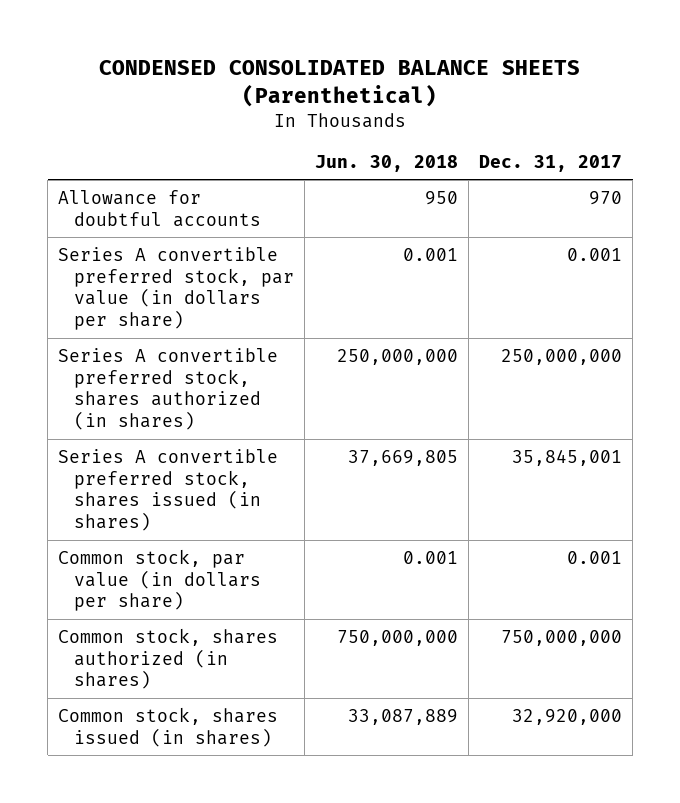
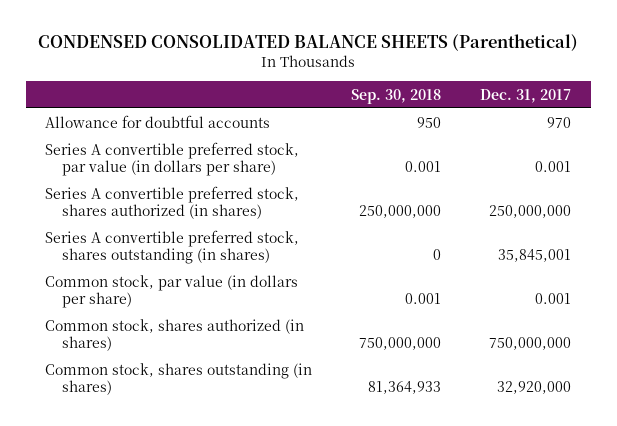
[315,154,459,172] Jun. 30, 2018 -> none
none -> [351,88,442,104] Sep. 30, 2018
[58,448,279,532] Series A convertible preferred stock, shares issued (in shares) -> [45,229,300,264] Series A convertible preferred stock, shares outstanding (in shares)
[58,706,279,747] Common stock, shares issued (in shares) -> [45,362,313,395] Common stock, shares outstanding (in shares)

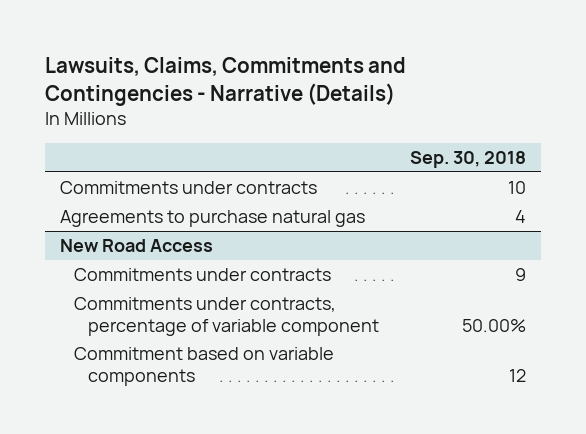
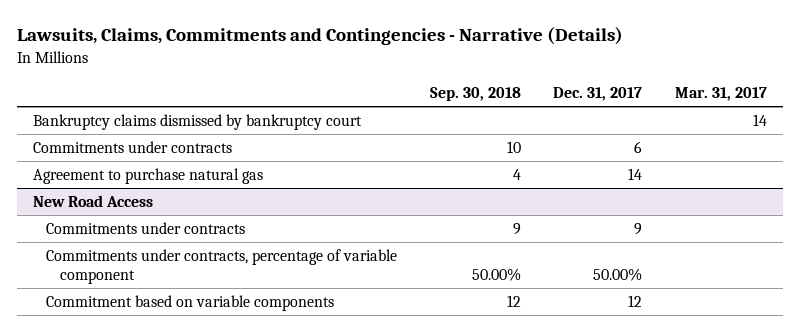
none -> [553,87,643,102] Dec. 31, 2017
none -> [674,87,767,102] Mar. 31, 2017
none -> [32,113,362,130] Bankruptcy claims dismissed by bankruptcy court
[60,209,366,227] Agreements to purchase natural gas -> [32,167,263,184] Agreement to purchase natural gas

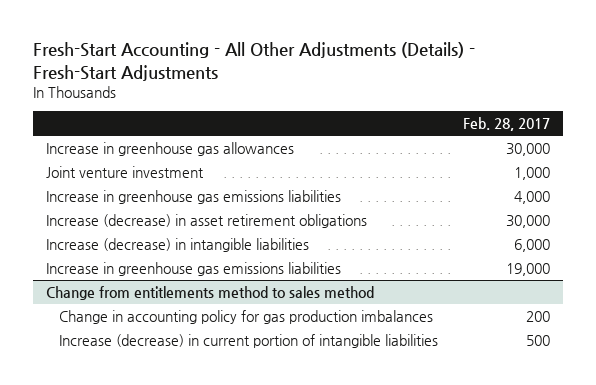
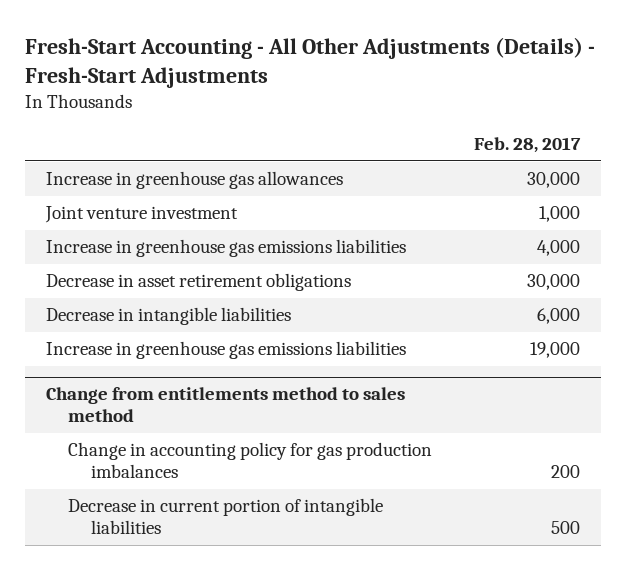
[46,214,368,229] Increase (decrease) in asset retirement obligations -> [45,273,351,292] Decrease in asset retirement obligations
[46,238,310,253] Increase (decrease) in intangible liabilities -> [45,307,291,326] Decrease in intangible liabilities
[58,334,438,349] Increase (decrease) in current portion of intangible liabilities -> [68,498,384,535] Decrease in current portion of intangible liabilities

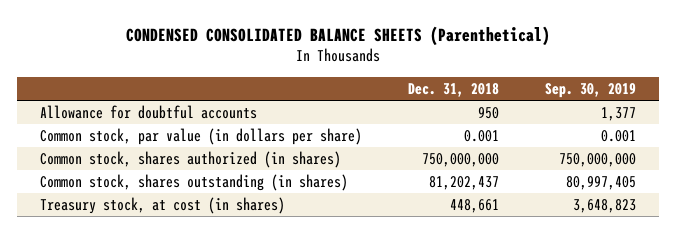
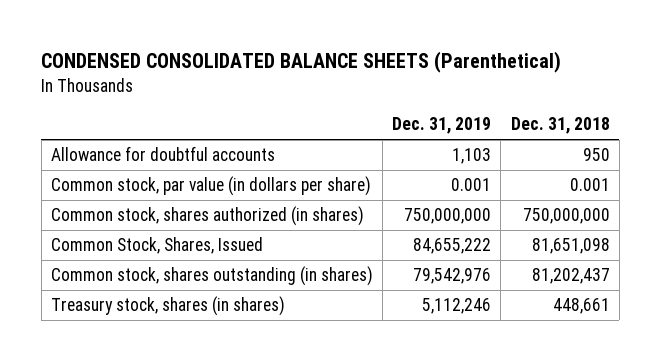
[544,82,636,98] Sep. 30, 2019 -> none
none -> [392,117,492,135] Dec. 31, 2019
none -> [50,237,263,255] Common Stock, Shares, Issued
[39,197,285,215] Treasury stock, at cost (in shares) -> [50,296,285,317] Treasury stock, shares (in shares)

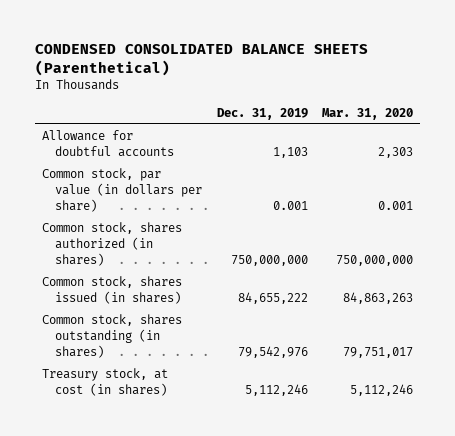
[510,117,610,135] Dec. 31, 2018 -> none
none -> [321,107,413,120] Mar. 31, 2020
[50,237,263,255] Common Stock, Shares, Issued -> [42,276,183,305] Common stock, shares issued (in shares)
[50,296,285,317] Treasury stock, shares (in shares) -> [42,368,169,397] Treasury stock, at cost (in shares)

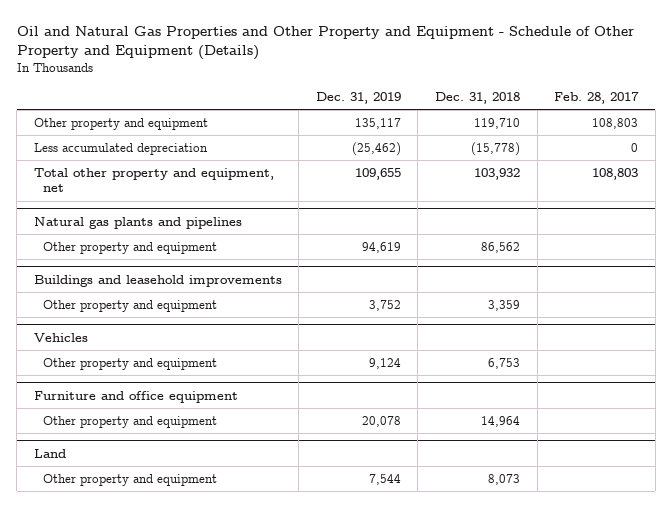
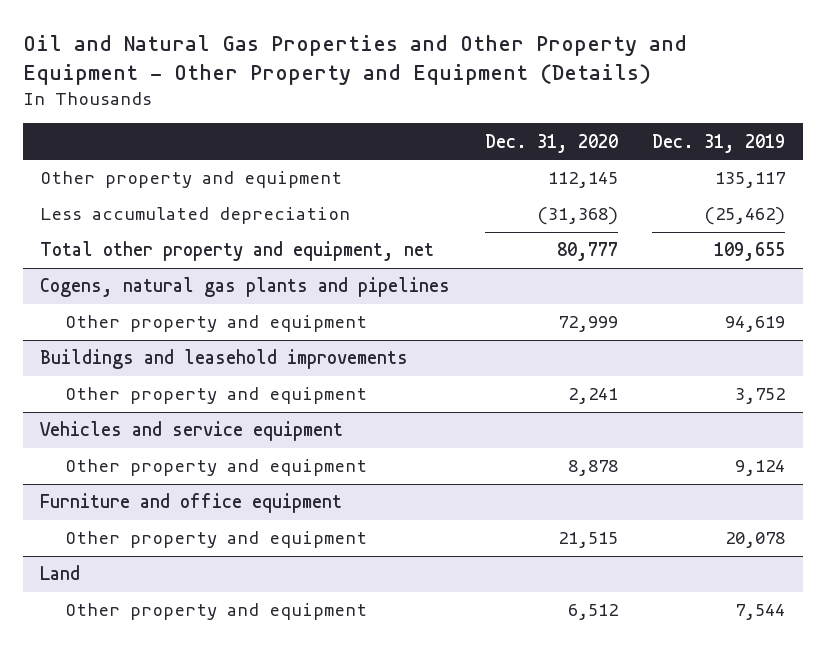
[16,25,634,60] Oil and Natural Gas Properties and Other Property and Equipment - Schedule of Other Property and Equipment (Details) -> [22,35,687,86] Oil and Natural Gas Properties and Other Property and Equipment - Other Property and Equipment (Details)
[435,91,521,104] Dec. 31, 2018 -> none
[554,91,640,104] Feb. 28, 2017 -> none
none -> [484,133,618,153] Dec. 31, 2020
[33,216,242,229] Natural gas plants and pipelines -> [39,277,450,298] Cogens, natural gas plants and pipelines
[33,332,88,342] Vehicles -> [39,421,343,442] Vehicles and service equipment

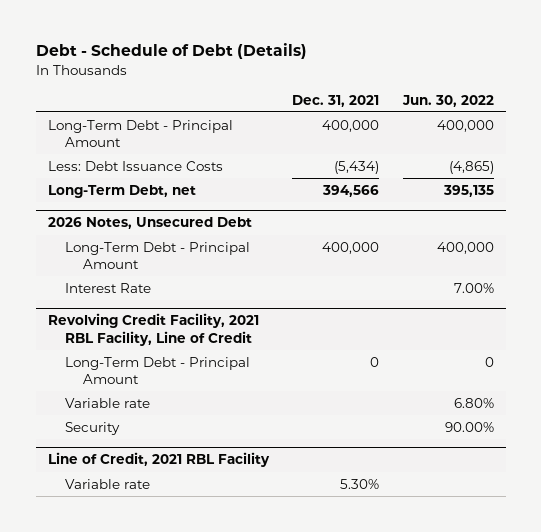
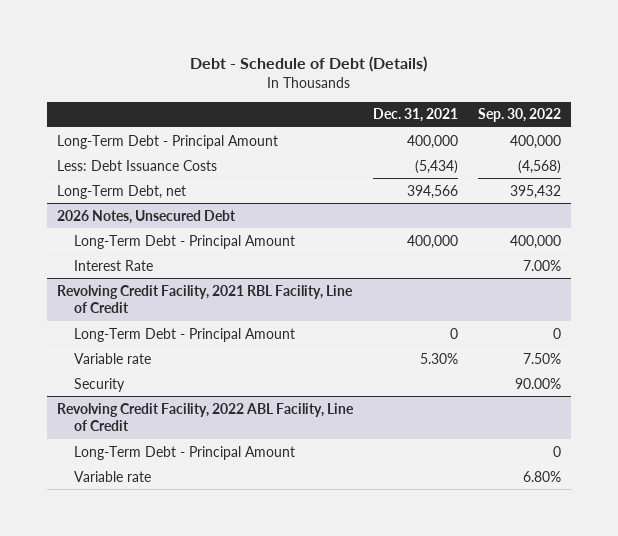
[401,94,494,107] Jun. 30, 2022 -> none
none -> [478,108,562,123] Sep. 30, 2022
[65,397,151,408] Variable rate -> none
[47,452,270,468] Line of Credit, 2021 RBL Facility -> none
[65,421,121,435] Security -> [74,377,126,392] Security
none -> [57,402,355,432] Revolving Credit Facility, 2022 ABL Facility, Line of Credit
none -> [74,445,296,460] Long-Term Debt - Principal Amount
none -> [74,470,152,482] Variable rate

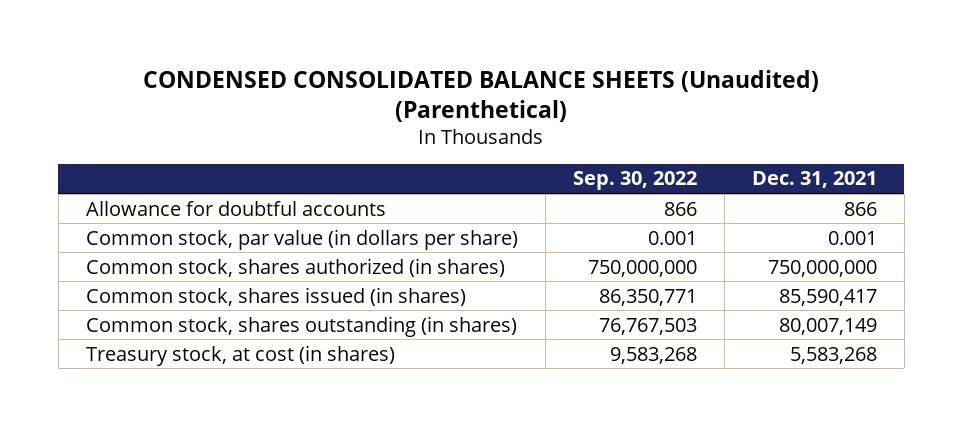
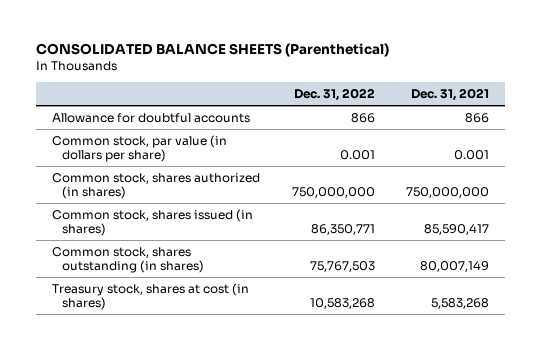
[143,70,820,123] CONDENSED CONSOLIDATED BALANCE SHEETS (Unaudited) (Parenthetical) -> [36,43,390,58] CONSOLIDATED BALANCE SHEETS (Parenthetical)
[572,171,697,191] Sep. 30, 2022 -> none
none -> [293,88,375,102] Dec. 31, 2022
[85,344,395,366] Treasury stock, at cost (in shares) -> [51,282,249,311] Treasury stock, shares at cost (in shares)

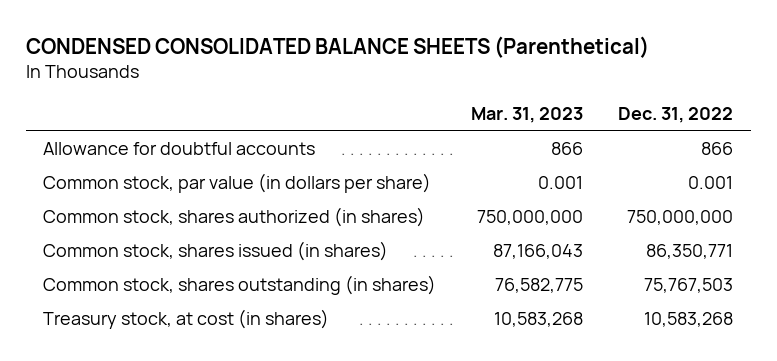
[36,43,390,58] CONSOLIDATED BALANCE SHEETS (Parenthetical) -> [25,35,649,58] CONDENSED CONSOLIDATED BALANCE SHEETS (Parenthetical)
[411,88,490,102] Dec. 31, 2021 -> none
none -> [471,106,584,123] Mar. 31, 2023
[51,282,249,311] Treasury stock, shares at cost (in shares) -> [43,308,330,329] Treasury stock, at cost (in shares)

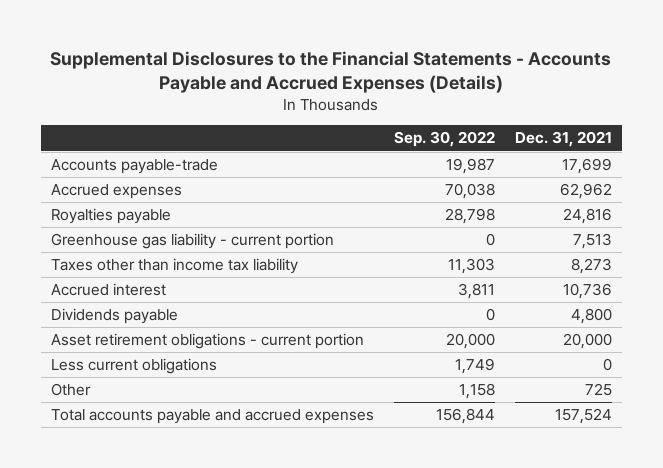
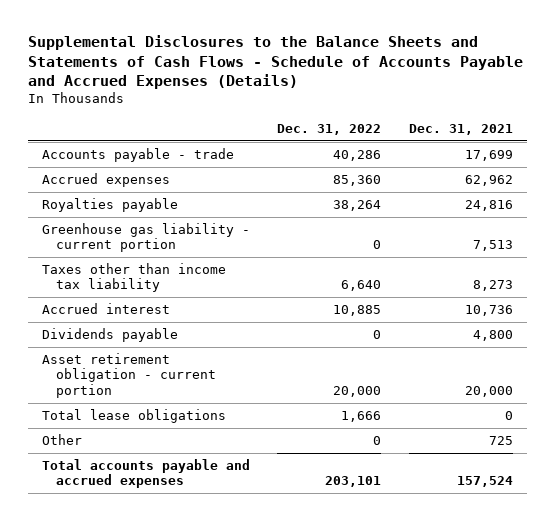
[50,50,612,93] Supplemental Disclosures to the Financial Statements - Accounts Payable and Accrued Expenses (Details) -> [27,35,523,90] Supplemental Disclosures to the Balance Sheets and Statements of Cash Flows - Schedule of Accounts Payable and Accrued Expenses (Details)
[393,131,495,148] Sep. 30, 2022 -> none
none -> [277,124,382,136] Dec. 31, 2022
[50,159,218,175] Accounts payable-trade -> [41,147,234,162] Accounts payable - trade
[50,333,364,350] Asset retirement obligations - current portion -> [41,352,217,399] Asset retirement obligation - current portion
[50,358,217,375] Less current obligations -> [41,408,226,423] Total lease obligations

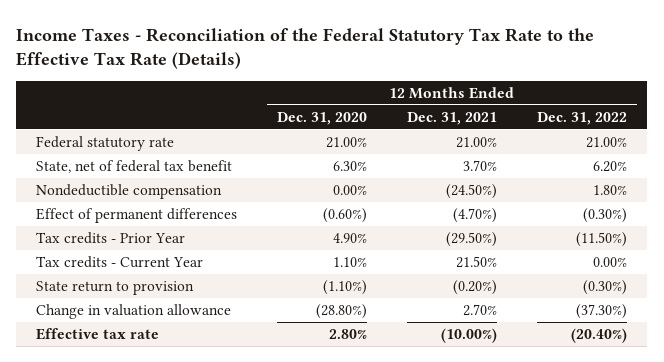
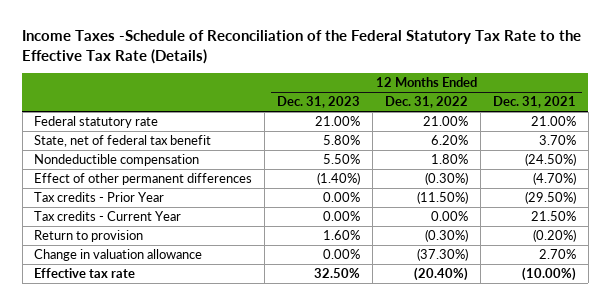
[16,27,595,70] Income Taxes - Reconciliation of the Federal Statutory Tax Rate to the Effective Tax Rate (Details) -> [22,30,582,64] Income Taxes -Schedule of Reconciliation of the Federal Statutory Tax Rate to the Effective Tax Rate (Details)
[277,111,368,125] Dec. 31, 2020 -> none
none -> [277,96,361,109] Dec. 31, 2023
[36,208,238,224] Effect of permanent differences -> [34,172,253,185] Effect of other permanent differences
[36,281,195,296] State return to provision -> [34,229,144,242] Return to provision

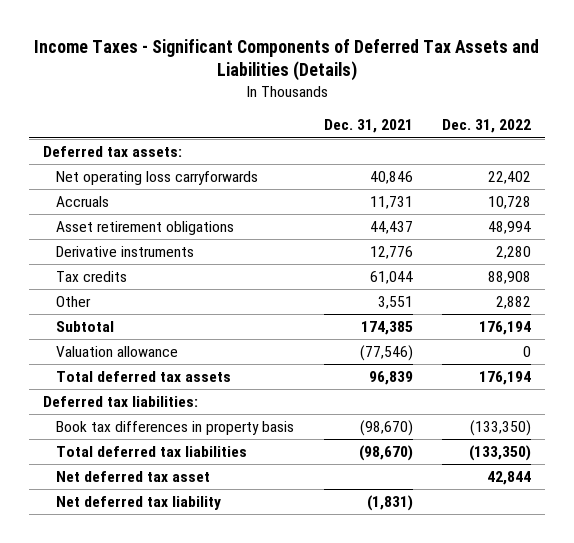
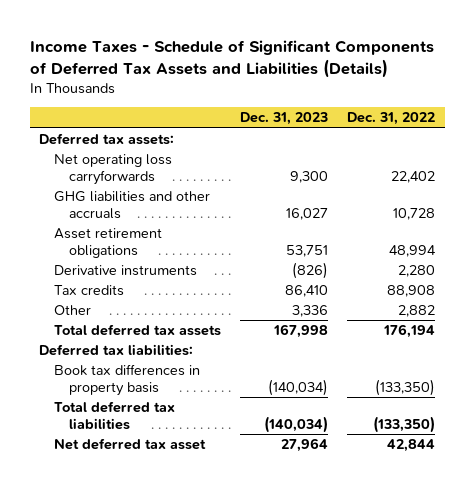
[34,38,540,82] Income Taxes - Significant Components of Deferred Tax Assets and Liabilities (Details) -> [29,39,434,78] Income Taxes - Schedule of Significant Components of Deferred Tax Assets and Liabilities (Details)
[323,119,413,134] Dec. 31, 2021 -> none
none -> [240,112,329,126] Dec. 31, 2023
[56,196,110,208] Accruals -> [54,190,211,219] GHG liabilities and other accruals
[56,321,115,333] Subtotal -> none
[56,346,179,358] Valuation allowance -> none
[56,496,222,511] Net deferred tax liability -> none

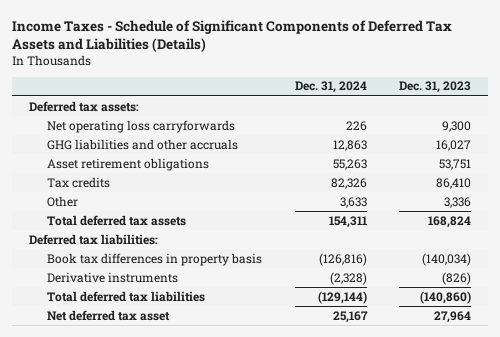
[347,112,436,126] Dec. 31, 2022 -> none
none -> [294,81,367,94] Dec. 31, 2024
[273,323,329,338] 167,998 -> [428,215,472,228] 168,824
[54,264,198,276] Derivative instruments -> [46,271,178,283] Derivative instruments
[264,415,329,433] (140,034) -> [420,290,472,304] (140,860)

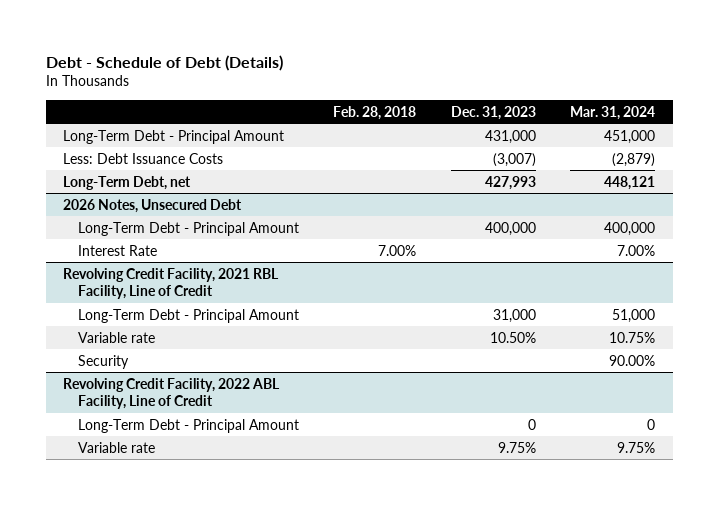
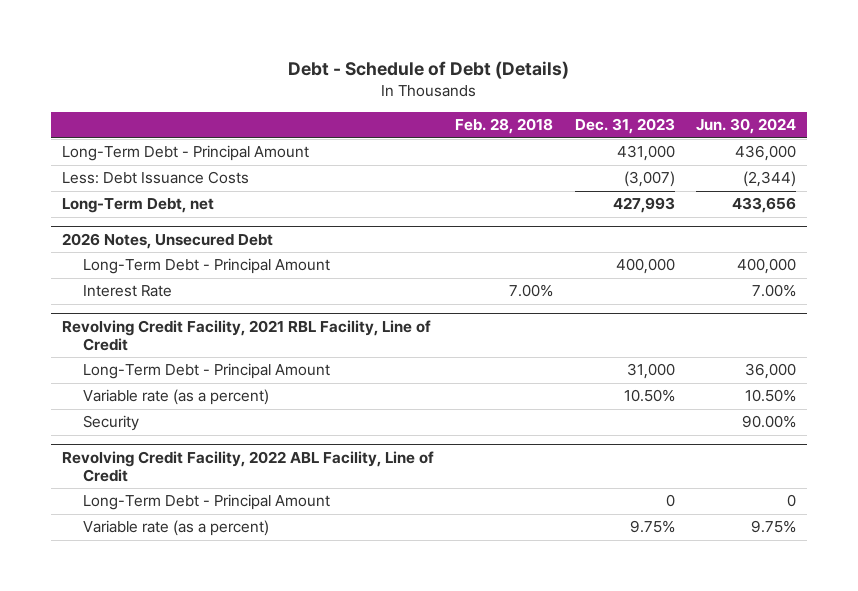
[570,105,656,120] Mar. 31, 2024 -> none
none -> [696,118,797,135] Jun. 30, 2024
[77,331,155,343] Variable rate -> [82,389,269,406] Variable rate (as a percent)
[77,441,155,453] Variable rate -> [82,520,269,537] Variable rate (as a percent)

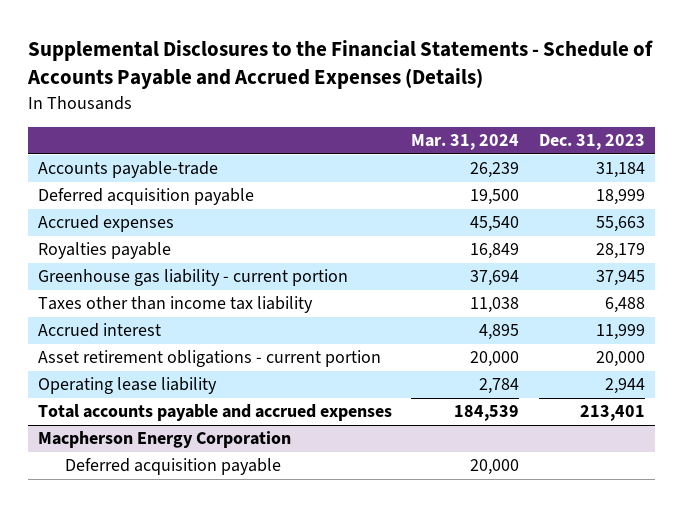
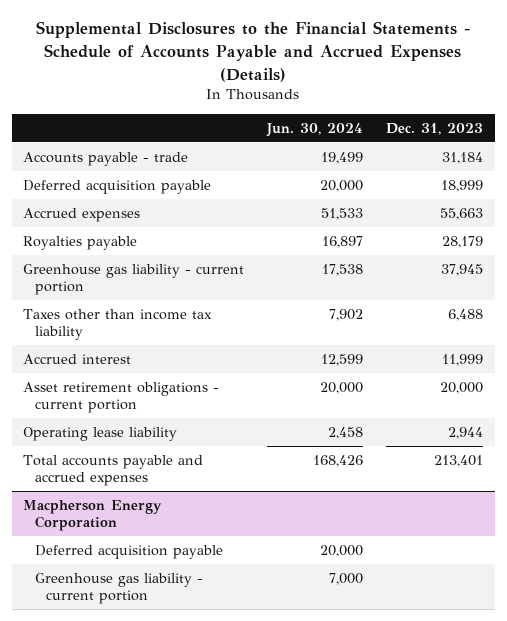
[411,134,520,151] Mar. 31, 2024 -> none
none -> [266,122,364,137] Jun. 30, 2024
[37,161,218,179] Accounts payable-trade -> [23,151,189,166] Accounts payable - trade
none -> [34,572,203,604] Greenhouse gas liability - current portion

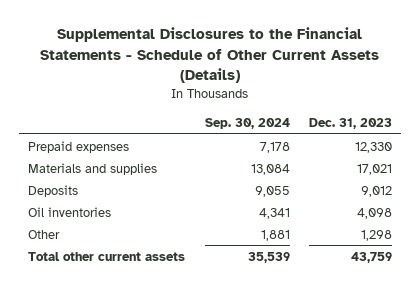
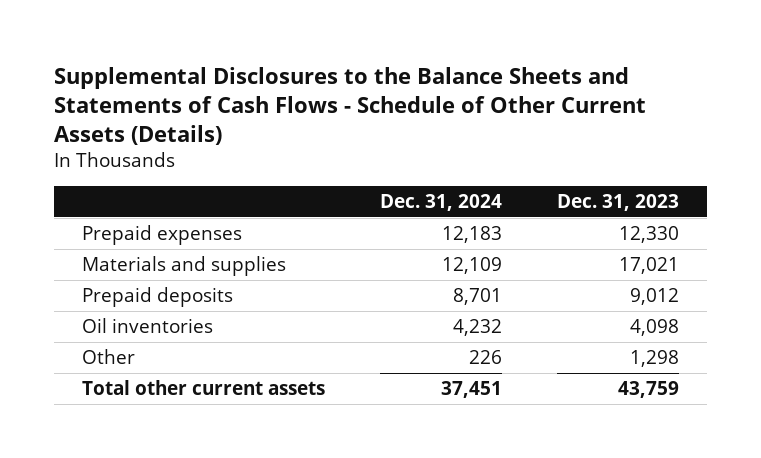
[40,27,380,84] Supplemental Disclosures to the Financial Statements - Schedule of Other Current Assets (Details) -> [54,66,647,146] Supplemental Disclosures to the Balance Sheets and Statements of Cash Flows - Schedule of Other Current Assets (Details)
[204,118,290,130] Sep. 30, 2024 -> none
none -> [380,194,503,212] Dec. 31, 2024
[28,184,79,197] Deposits -> [81,287,233,308] Prepaid deposits

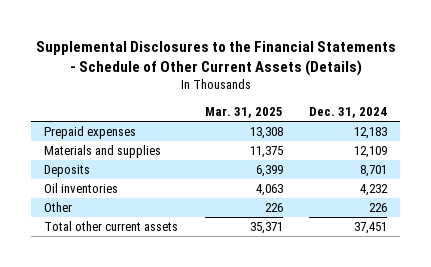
[54,66,647,146] Supplemental Disclosures to the Balance Sheets and Statements of Cash Flows - Schedule of Other Current Assets (Details) -> [35,40,396,76] Supplemental Disclosures to the Financial Statements - Schedule of Other Current Assets (Details)
[557,194,680,212] Dec. 31, 2023 -> none
none -> [204,107,283,119] Mar. 31, 2025
[81,287,233,308] Prepaid deposits -> [44,165,91,178] Deposits

